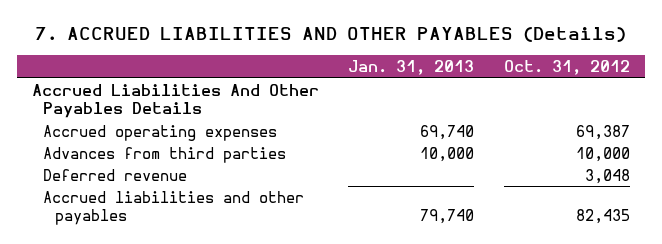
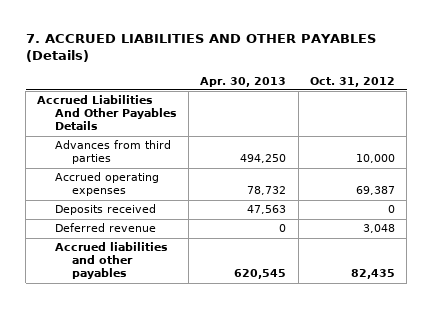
[348,60,475,76] Jan. 31, 2013 -> none
none -> [200,76,287,87] Apr. 30, 2013
[43,124,278,141] Accrued operating expenses -> [54,172,159,197] Accrued operating expenses
none -> [54,204,156,216] Deposits received

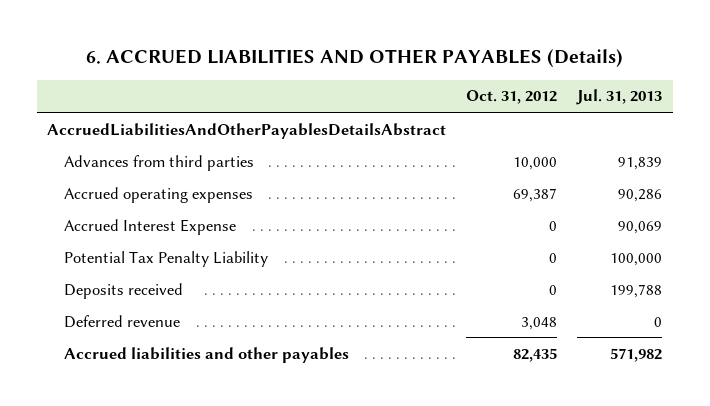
[25,33,376,63] 7. ACCRUED LIABILITIES AND OTHER PAYABLES (Details) -> [85,49,623,68] 6. ACCRUED LIABILITIES AND OTHER PAYABLES (Details)
[200,76,287,87] Apr. 30, 2013 -> none
none -> [576,89,663,106] Jul. 31, 2013
[37,95,177,131] Accrued Liabilities And Other Payables Details -> [47,122,447,139] AccruedLiabilitiesAndOtherPayablesDetailsAbstract
none -> [63,218,236,235] Accrued Interest Expense
none -> [63,250,268,267] Potential Tax Penalty Liability

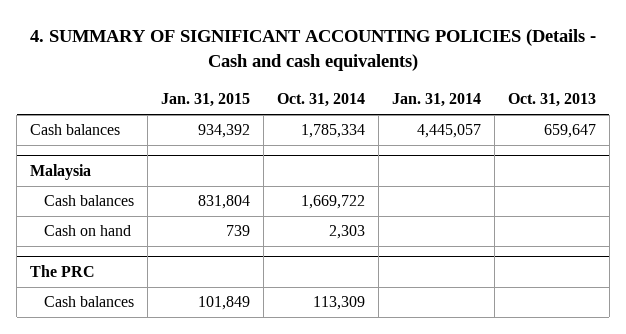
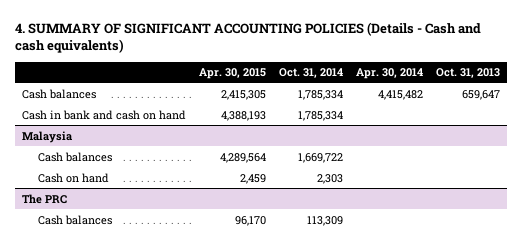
[161,93,251,108] Jan. 31, 2015 -> none
[391,93,481,108] Jan. 31, 2014 -> none
none -> [198,68,266,80] Apr. 30, 2015
none -> [356,68,424,80] Apr. 30, 2014
none -> [21,109,186,120] Cash in bank and cash on hand

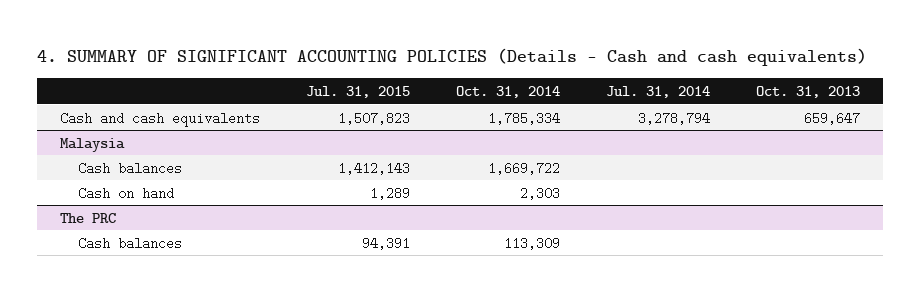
[198,68,266,80] Apr. 30, 2015 -> none
[356,68,424,80] Apr. 30, 2014 -> none
none -> [305,85,410,98] Jul. 31, 2015
none -> [605,85,710,98] Jul. 31, 2014
[21,109,186,120] Cash in bank and cash on hand -> none
[21,88,96,99] Cash balances -> [59,111,260,127] Cash and cash equivalents

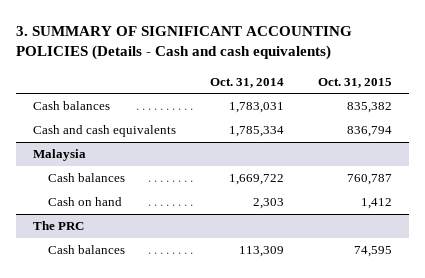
[36,47,867,66] 4. SUMMARY OF SIGNIFICANT ACCOUNTING POLICIES (Details - Cash and cash equivalents) -> [15,25,352,61] 3. SUMMARY OF SIGNIFICANT ACCOUNTING POLICIES (Details - Cash and cash equivalents)
[305,85,410,98] Jul. 31, 2015 -> none
[605,85,710,98] Jul. 31, 2014 -> none
[755,85,860,98] Oct. 31, 2013 -> none
none -> [318,77,393,88] Oct. 31, 2015
none -> [32,101,110,111] Cash balances

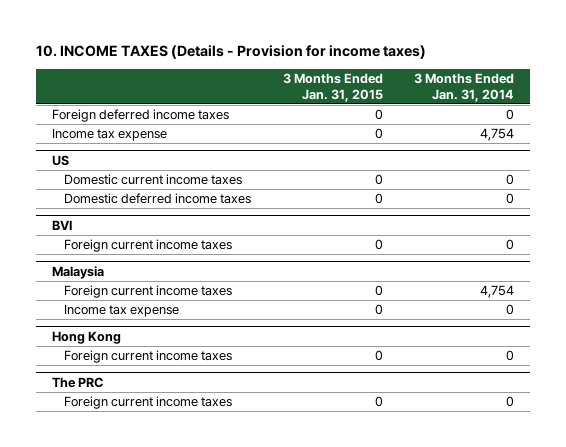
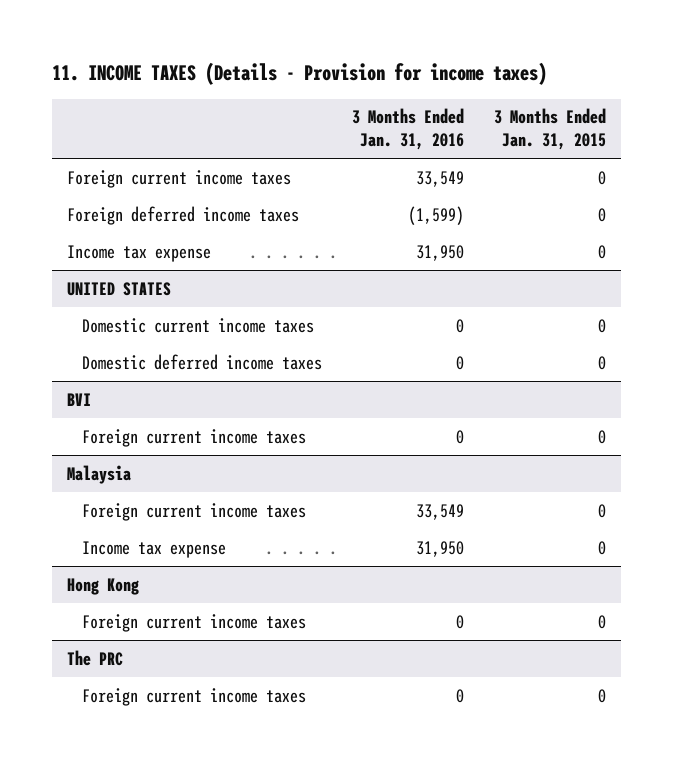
[35,44,426,59] 10. INCOME TAXES (Details - Provision for income taxes) -> [52,62,548,86] 11. INCOME TAXES (Details - Provision for income taxes)
[414,72,515,102] 3 Months Ended Jan. 31, 2014 -> none
none -> [352,108,465,151] 3 Months Ended Jan. 31, 2016
none -> [67,169,292,188] Foreign current income taxes
[51,155,69,167] US -> [67,281,172,296] UNITED STATES

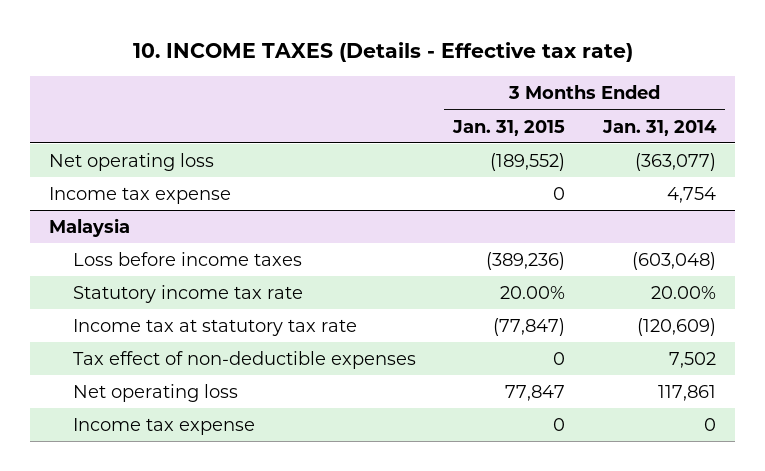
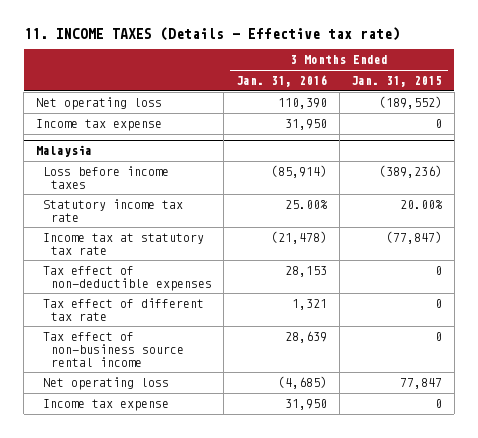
[132,42,633,63] 10. INCOME TAXES (Details - Effective tax rate) -> [23,27,400,42] 11. INCOME TAXES (Details - Effective tax rate)
[601,119,717,136] Jan. 31, 2014 -> none
none -> [235,75,327,88] Jan. 31, 2016
none -> [43,297,205,321] Tax effect of different tax rate
none -> [43,331,184,367] Tax effect of non-business source rental income

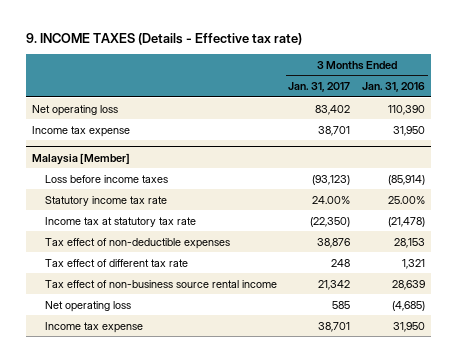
[23,27,400,42] 11. INCOME TAXES (Details - Effective tax rate) -> [25,33,302,46] 9. INCOME TAXES (Details - Effective tax rate)
[351,76,443,88] Jan. 31, 2015 -> none
none -> [288,82,351,93] Jan. 31, 2017
[35,145,92,158] Malaysia -> [31,152,130,165] Malaysia [Member]

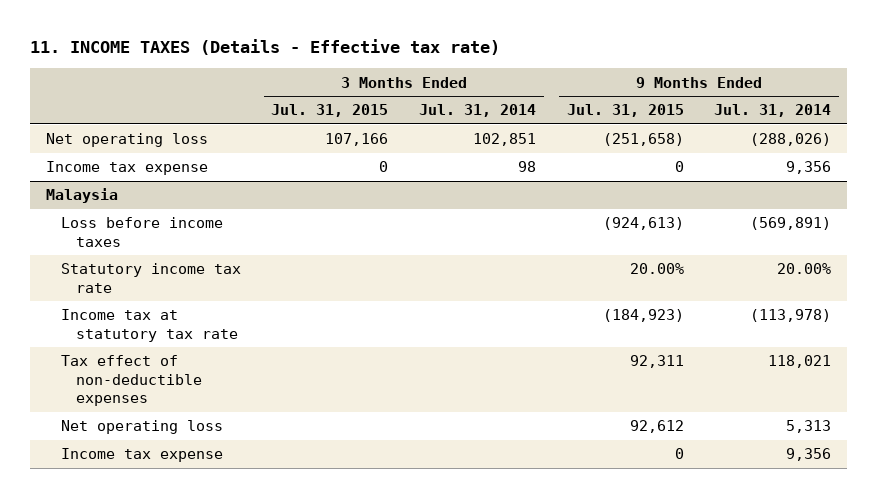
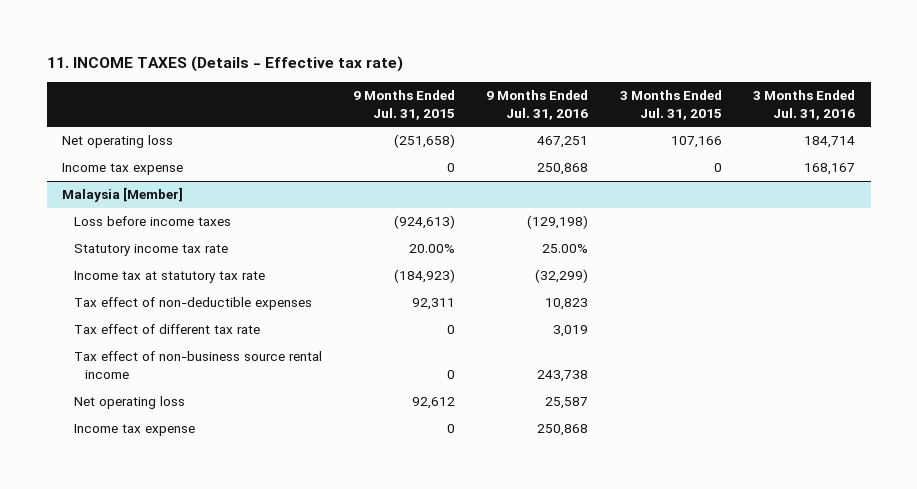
[419,104,537,118] Jul. 31, 2014 -> none
[714,104,832,118] Jul. 31, 2014 -> none
none -> [486,89,589,120] 9 Months Ended Jul. 31, 2016
none -> [752,89,855,120] 3 Months Ended Jul. 31, 2016
[45,188,118,204] Malaysia -> [62,187,184,203] Malaysia [Member]
none -> [73,324,260,335] Tax effect of different tax rate
none -> [73,351,322,380] Tax effect of non-business source rental income

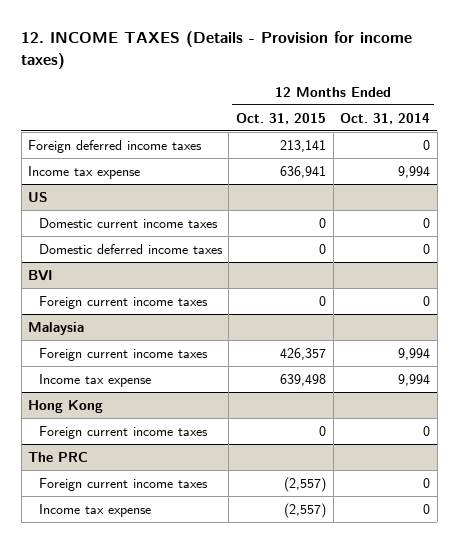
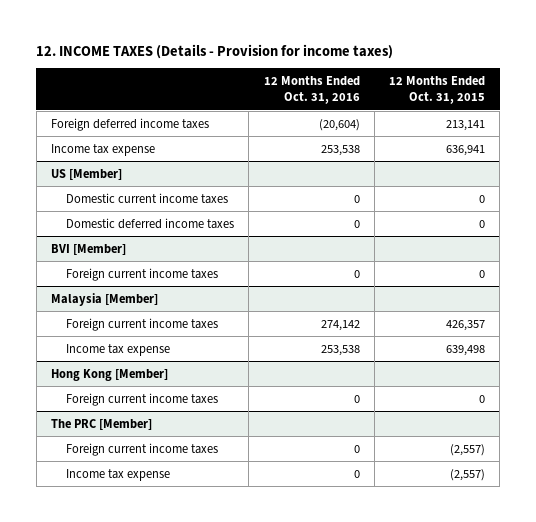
[340,112,431,124] Oct. 31, 2014 -> none
none -> [263,76,360,105] 12 Months Ended Oct. 31, 2016
[28,191,49,202] US -> [50,168,122,180] US [Member]
[28,269,54,281] BVI -> [50,243,126,255] BVI [Member]
[28,321,85,335] Malaysia -> [50,292,158,306] Malaysia [Member]
[28,399,104,413] Hong Kong -> [50,368,168,381] Hong Kong [Member]
[28,451,89,462] The PRC -> [50,418,152,430] The PRC [Member]

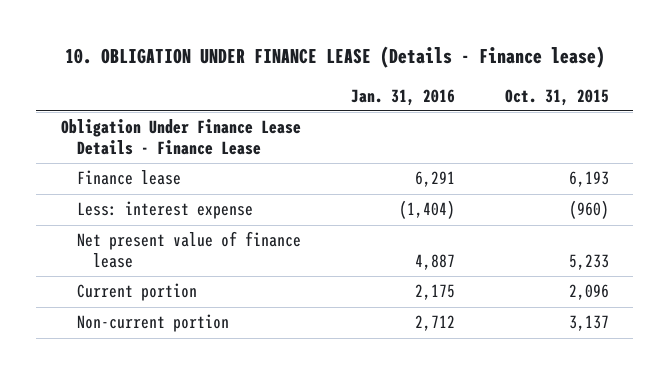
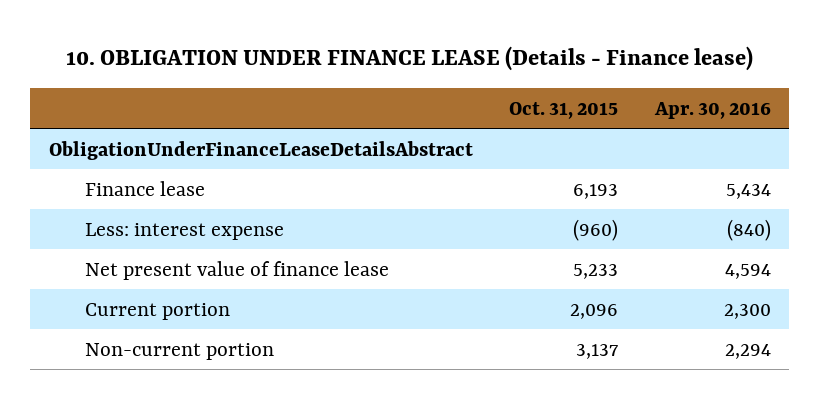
[350,88,455,106] Jan. 31, 2016 -> none
none -> [653,101,771,119] Apr. 30, 2016
[61,119,302,155] Obligation Under Finance Lease Details - Finance Lease -> [48,140,473,160] ObligationUnderFinanceLeaseDetailsAbstract

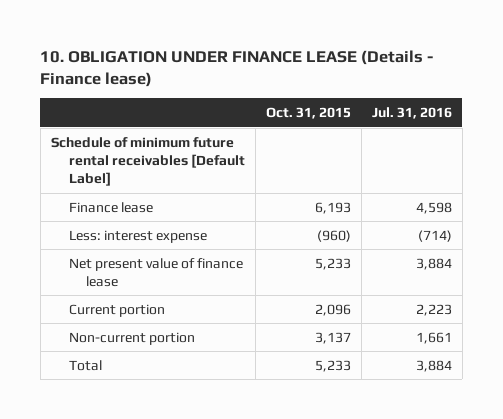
[653,101,771,119] Apr. 30, 2016 -> none
none -> [371,107,452,120] Jul. 31, 2016
[48,140,473,160] ObligationUnderFinanceLeaseDetailsAbstract -> [50,136,245,187] Schedule of minimum future rental receivables [Default Label]
none -> [68,359,102,371] Total

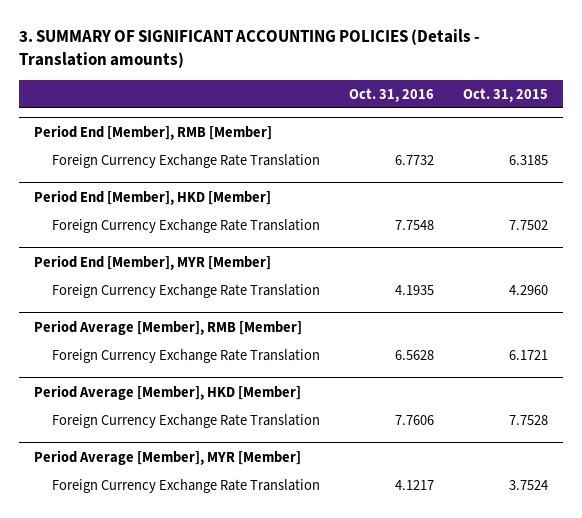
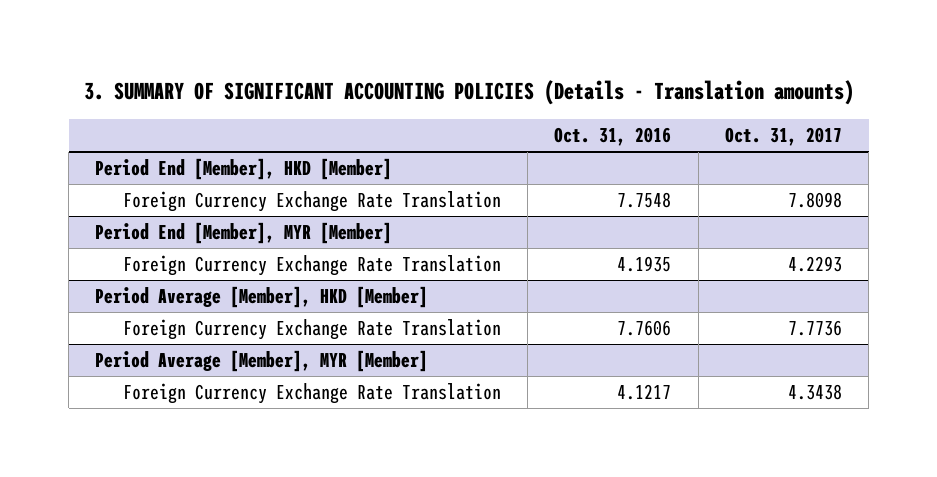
[463,87,549,102] Oct. 31, 2015 -> none
none -> [724,127,842,147] Oct. 31, 2017
[34,124,273,140] Period End [Member], RMB [Member] -> none
[51,153,320,168] Foreign Currency Exchange Rate Translation -> none
[34,319,303,335] Period Average [Member], RMB [Member] -> none
[51,348,320,363] Foreign Currency Exchange Rate Translation -> none

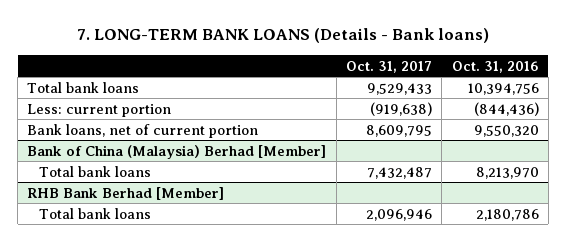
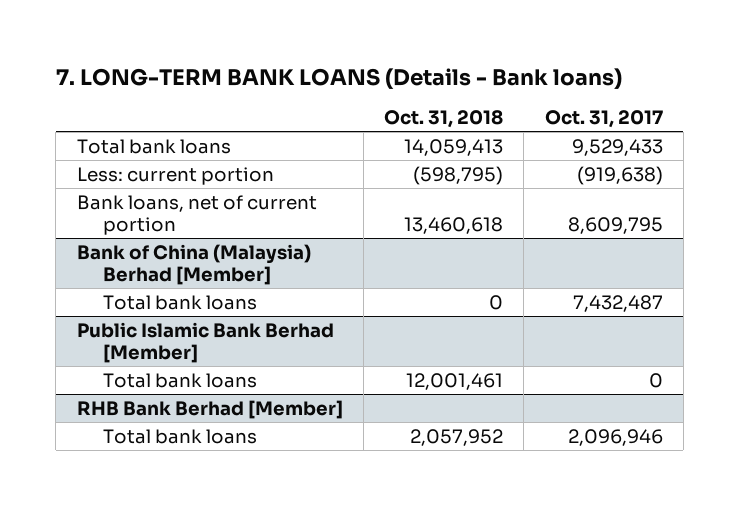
[451,60,539,73] Oct. 31, 2016 -> none
none -> [384,109,504,128] Oct. 31, 2018
none -> [76,321,334,363] Public Islamic Bank Berhad [Member]
none -> [103,372,258,388] Total bank loans

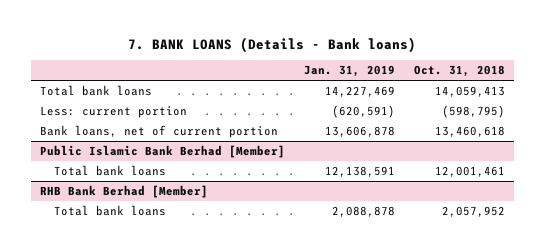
[55,67,622,89] 7. LONG-TERM BANK LOANS (Details - Bank loans) -> [128,36,417,53] 7. BANK LOANS (Details - Bank loans)
[544,109,663,128] Oct. 31, 2017 -> none
none -> [303,65,395,78] Jan. 31, 2019
[76,243,311,285] Bank of China (Malaysia) Berhad [Member] -> none
[103,294,258,310] Total bank loans -> none

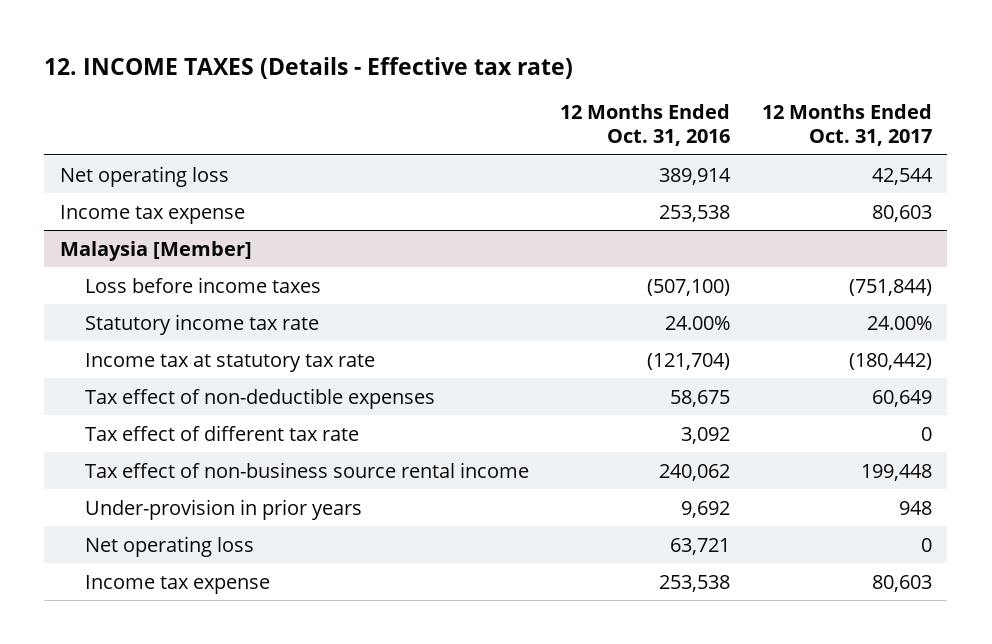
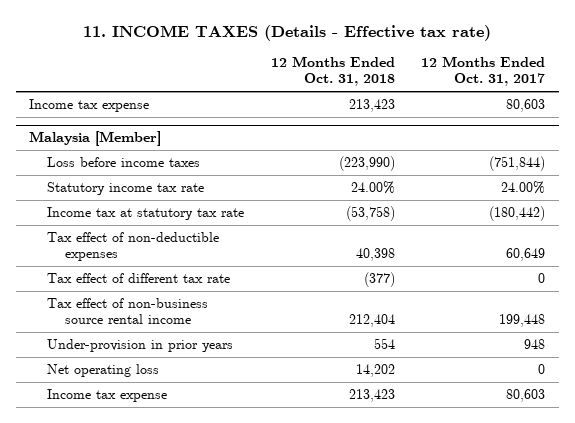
[44,56,574,79] 12. INCOME TAXES (Details - Effective tax rate) -> [83,24,492,41] 11. INCOME TAXES (Details - Effective tax rate)
[560,104,731,147] 12 Months Ended Oct. 31, 2016 -> none
none -> [270,56,395,87] 12 Months Ended Oct. 31, 2018
[60,165,230,187] Net operating loss -> none

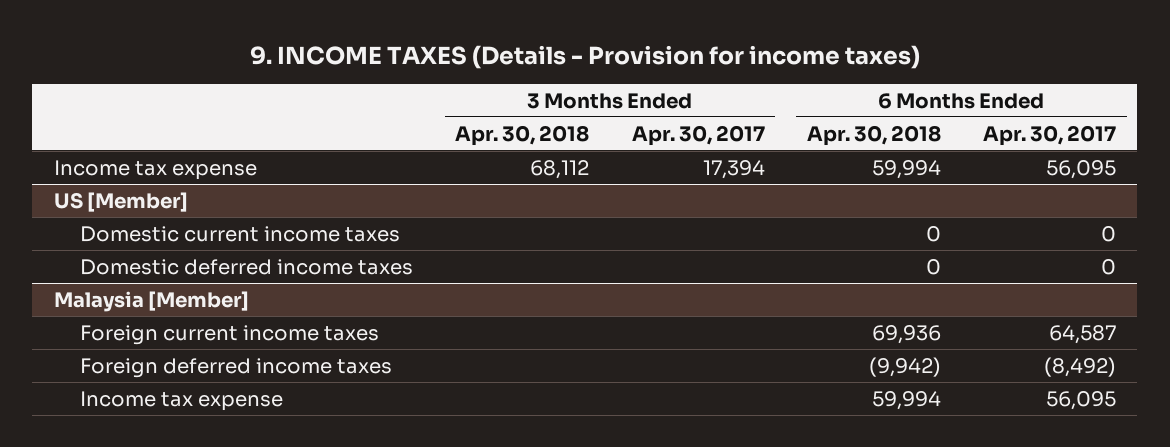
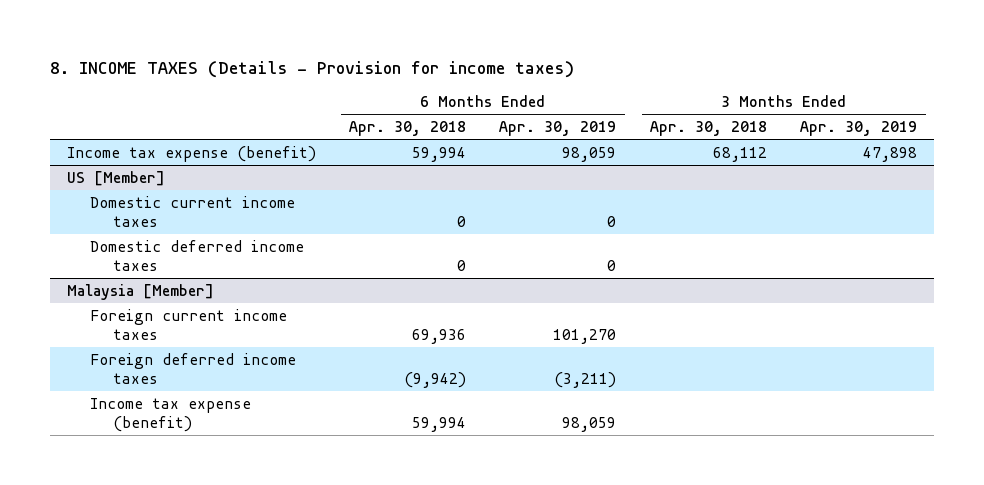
[249,44,920,69] 9. INCOME TAXES (Details - Provision for income taxes) -> [49,60,574,78] 8. INCOME TAXES (Details - Provision for income taxes)
[631,124,765,146] Apr. 30, 2017 -> none
[983,124,1117,146] Apr. 30, 2017 -> none
none -> [499,121,617,137] Apr. 30, 2019
none -> [800,121,918,137] Apr. 30, 2019
[53,159,257,180] Income tax expense -> [66,145,316,162] Income tax expense (benefit)
[79,390,283,411] Income tax expense -> [89,397,251,432] Income tax expense (benefit)

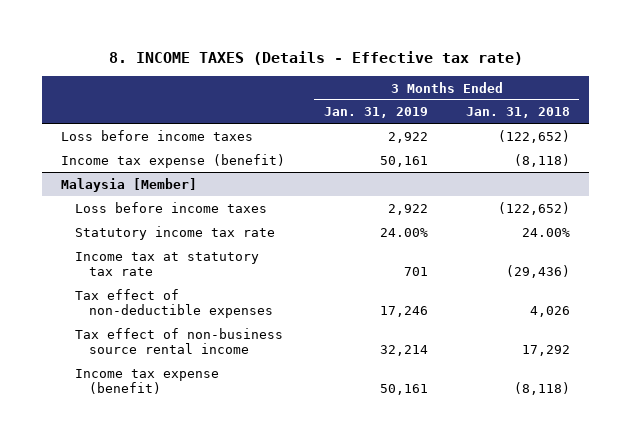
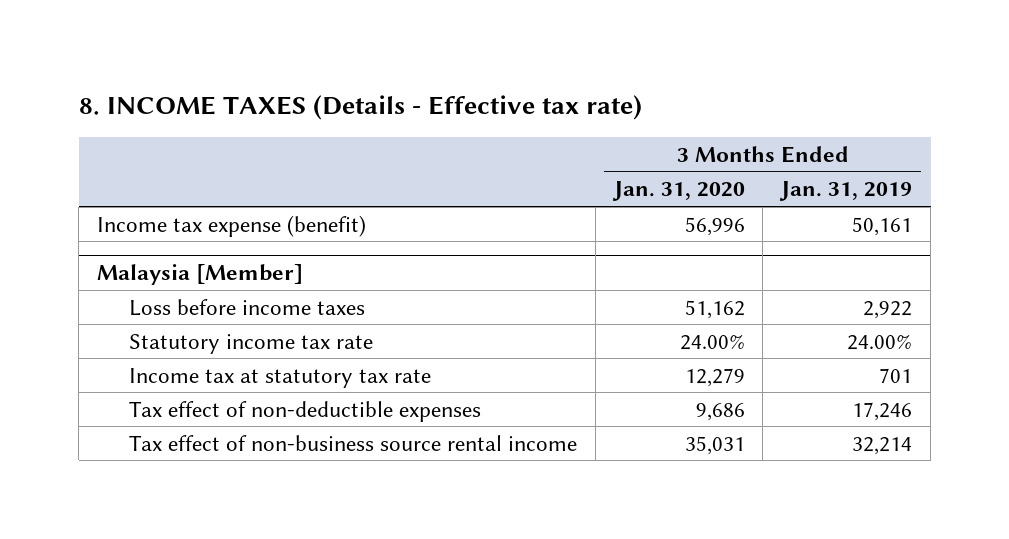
[465,107,570,119] Jan. 31, 2018 -> none
none -> [611,181,745,202] Jan. 31, 2020
[61,129,254,141] Loss before income taxes -> none
[74,368,219,395] Income tax expense (benefit) -> none

